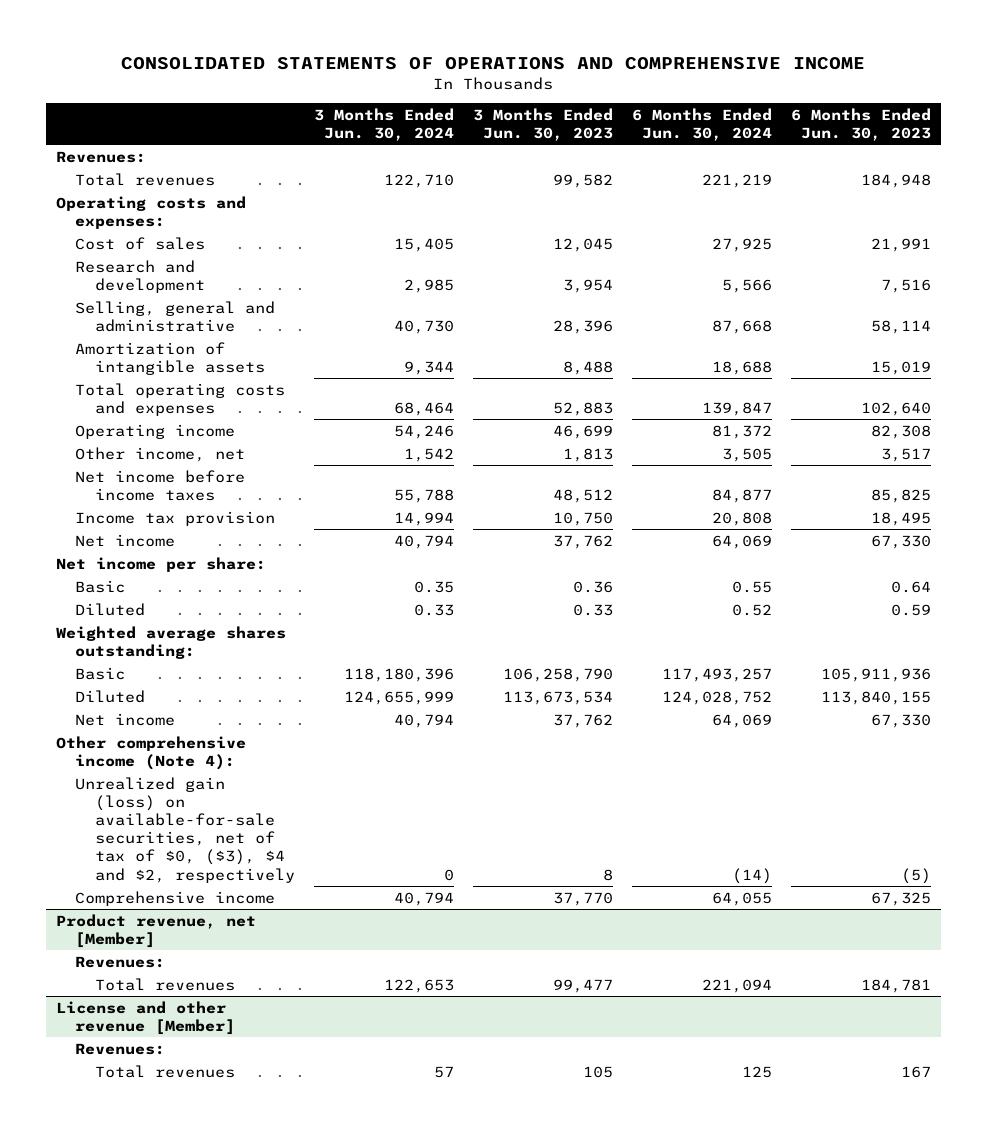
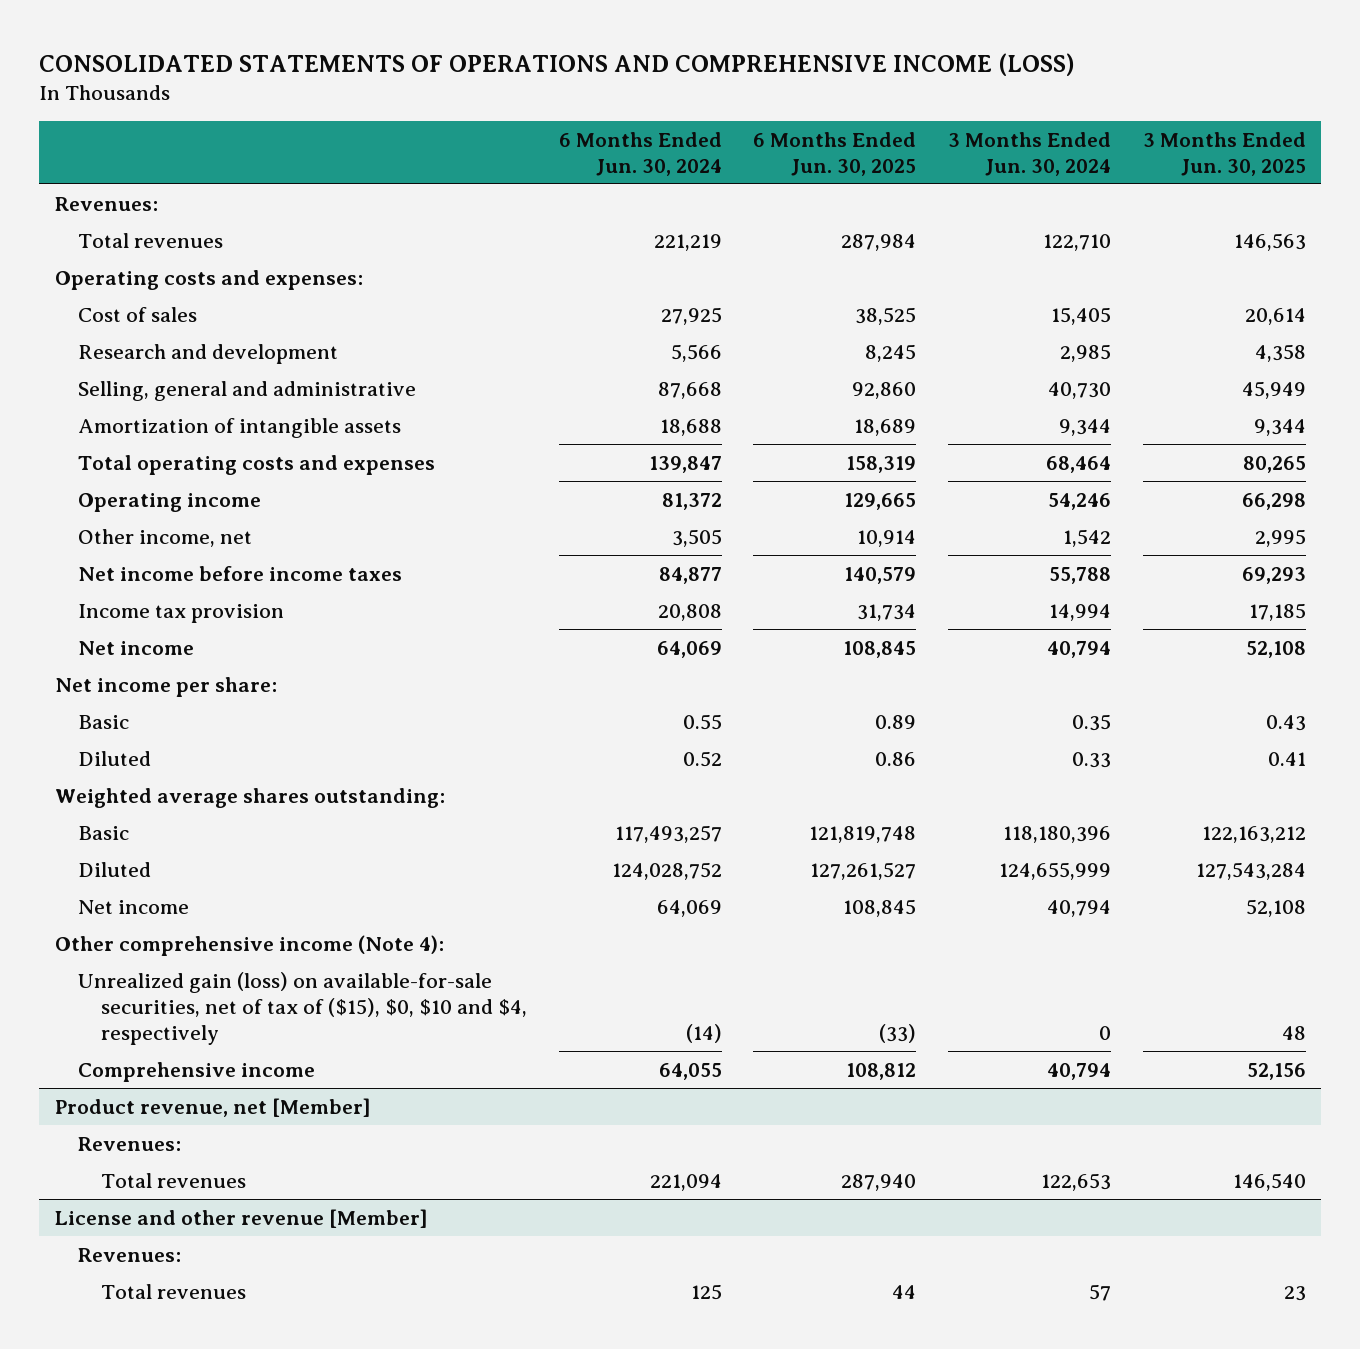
[121,56,866,70] CONSOLIDATED STATEMENTS OF OPERATIONS AND COMPREHENSIVE INCOME -> [38,52,1075,76] CONSOLIDATED STATEMENTS OF OPERATIONS AND COMPREHENSIVE INCOME (LOSS)
[473,107,614,141] 3 Months Ended Jun. 30, 2023 -> none
[791,107,932,141] 6 Months Ended Jun. 30, 2023 -> none
none -> [753,131,917,176] 6 Months Ended Jun. 30, 2025
none -> [1142,131,1306,176] 3 Months Ended Jun. 30, 2025
[75,776,296,883] Unrealized gain (loss) on available-for-sale securities, net of tax of $0, ($3), $4 and $2, respectively -> [78,971,528,1045] Unrealized gain (loss) on available-for-sale securities, net of tax of ($15), $0, $10 and $4, respectively

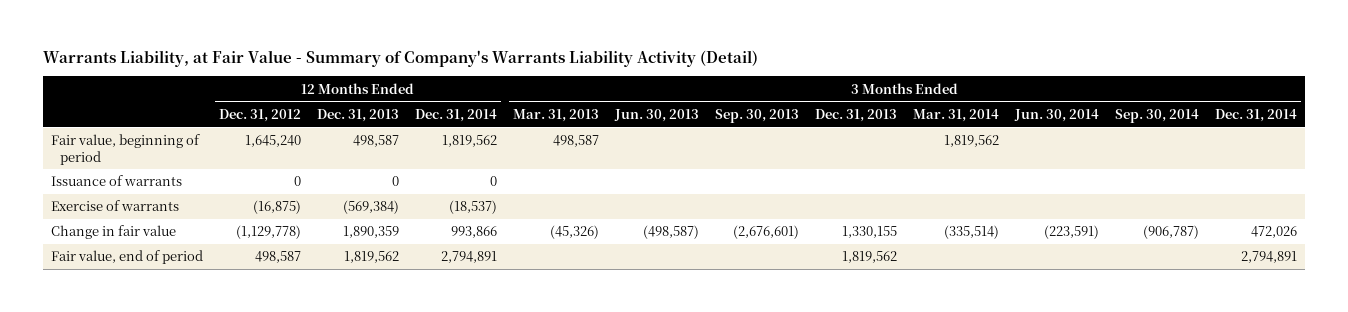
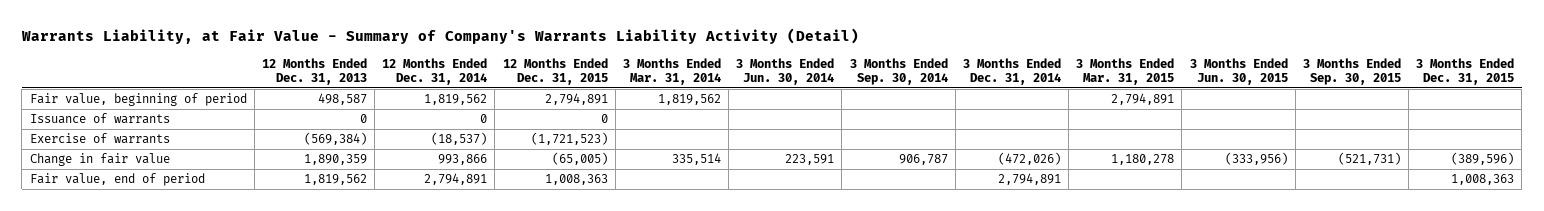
[218,109,301,123] Dec. 31, 2012 -> none
[512,109,599,123] Mar. 31, 2013 -> none
[613,109,699,123] Jun. 30, 2013 -> none
[714,109,799,124] Sep. 30, 2013 -> none
[814,109,897,123] Dec. 31, 2013 -> none
none -> [502,57,608,85] 12 Months Ended Dec. 31, 2015
none -> [1076,57,1175,85] 3 Months Ended Mar. 31, 2015
none -> [1189,57,1288,85] 3 Months Ended Jun. 30, 2015
none -> [1302,57,1401,85] 3 Months Ended Sep. 30, 2015
none -> [1416,57,1515,85] 3 Months Ended Dec. 31, 2015
[943,225,999,240] (335,514) -> [671,153,721,166] 335,514
[1044,225,1100,240] (223,591) -> [785,154,835,166] 223,591
[1143,225,1200,240] (906,787) -> [898,154,948,166] 906,787
[1251,226,1298,239] 472,026 -> [997,152,1061,166] (472,026)

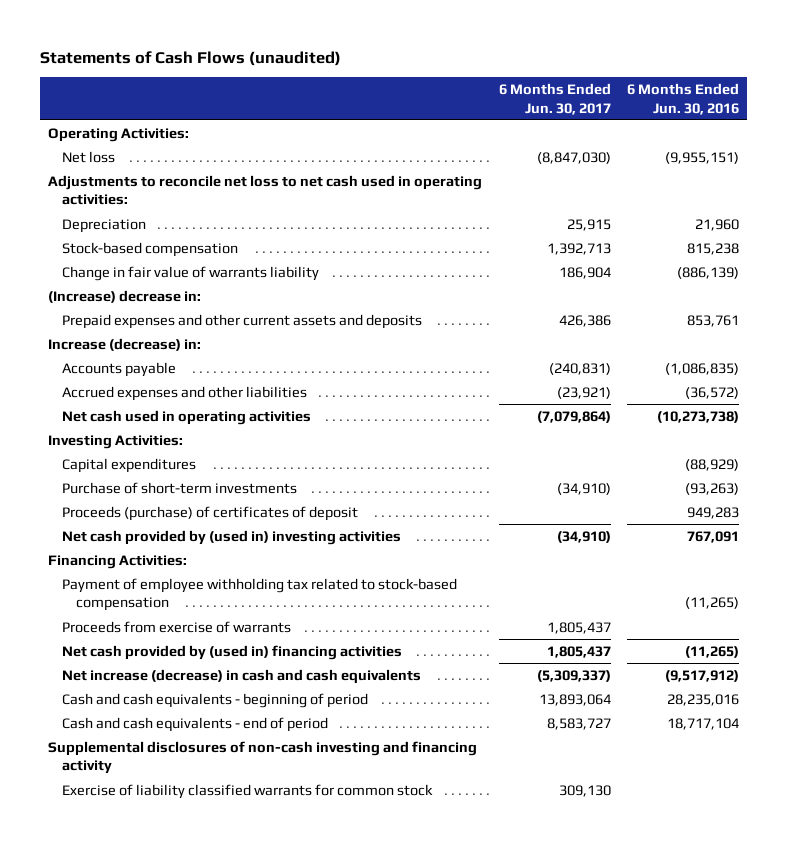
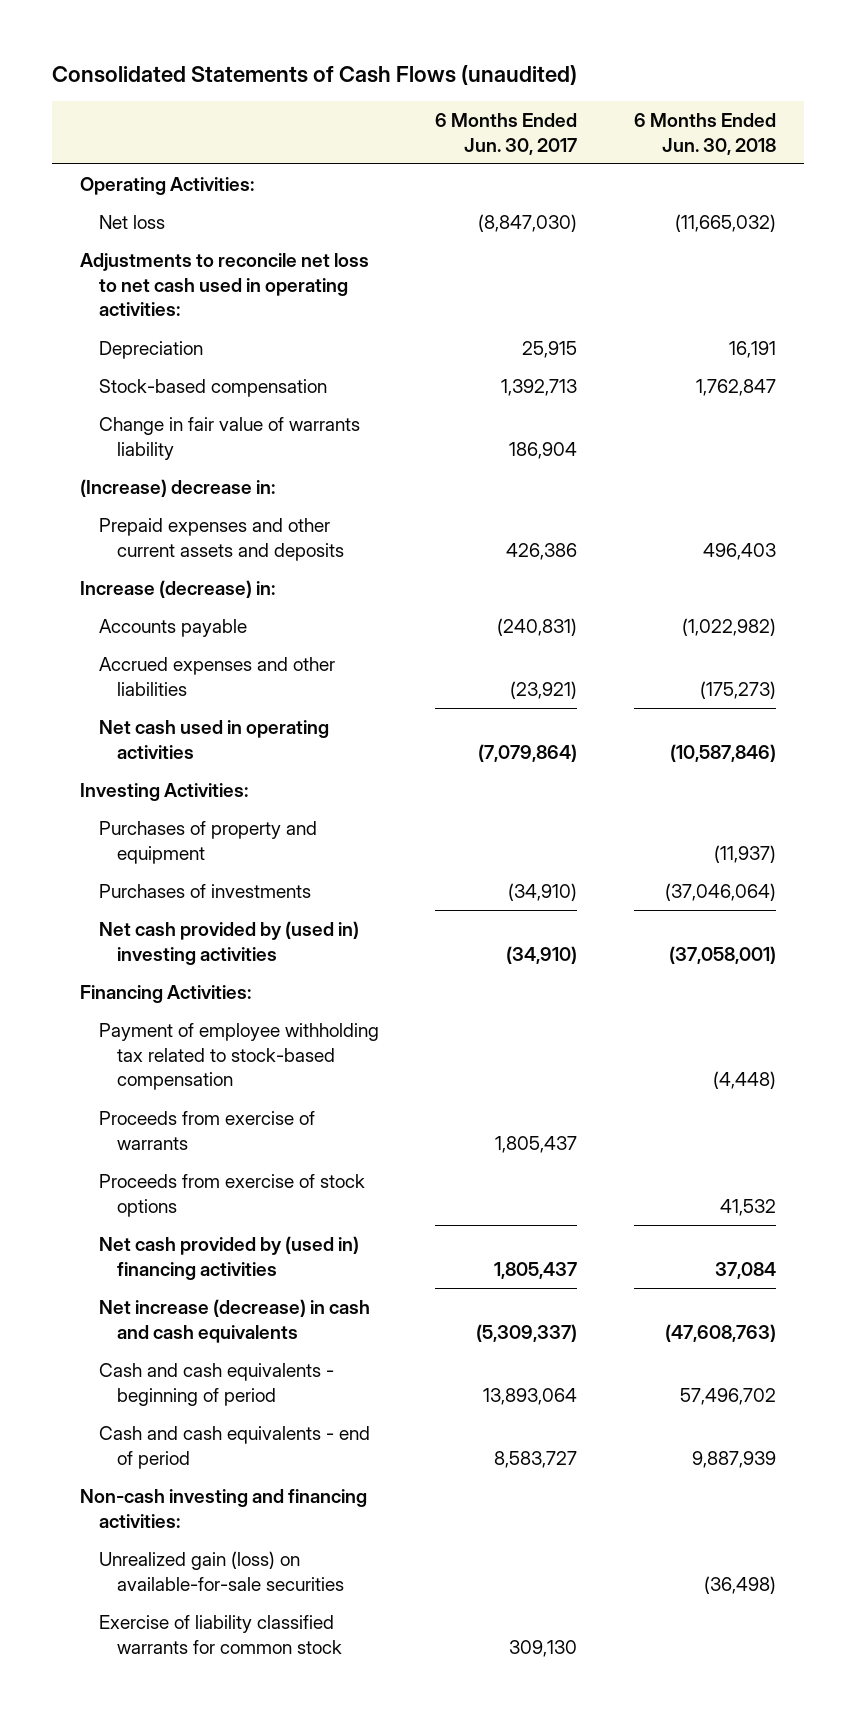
[40,50,342,66] Statements of Cash Flows (unaudited) -> [52,64,578,85] Consolidated Statements of Cash Flows (unaudited)
[626,82,739,115] 6 Months Ended Jun. 30, 2016 -> none
none -> [633,113,776,155] 6 Months Ended Jun. 30, 2018
[62,505,359,521] Proceeds (purchase) of certificates of deposit -> none
[62,457,197,473] Capital expenditures -> [98,821,317,864] Purchases of property and equipment
[62,481,298,494] Purchase of short-term investments -> [98,884,311,899] Purchases of investments
none -> [98,1174,365,1217] Proceeds from exercise of stock options
[48,740,478,775] Supplemental disclosures of non-cash investing and financing activity -> [80,1489,368,1528] Non-cash investing and financing activities:
none -> [98,1551,344,1591] Unrealized gain (loss) on available-for-sale securities

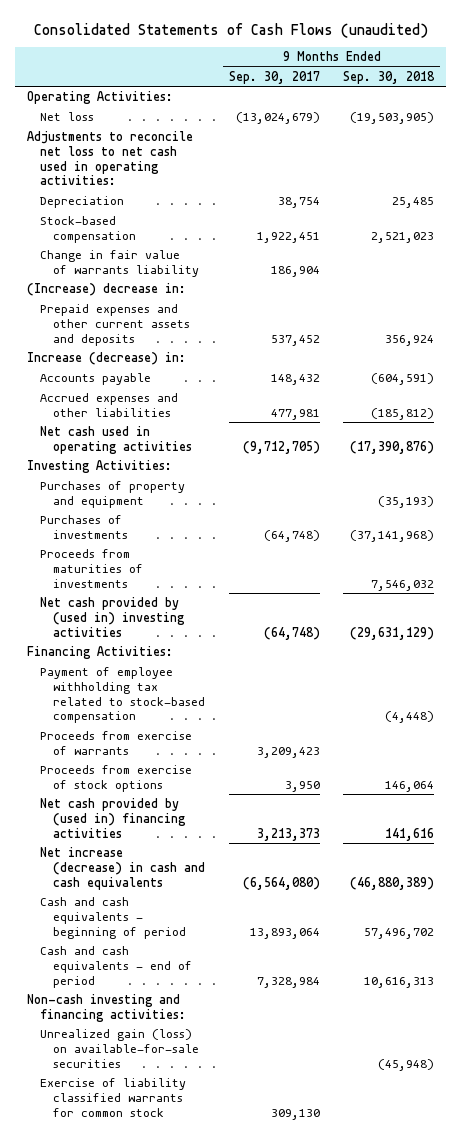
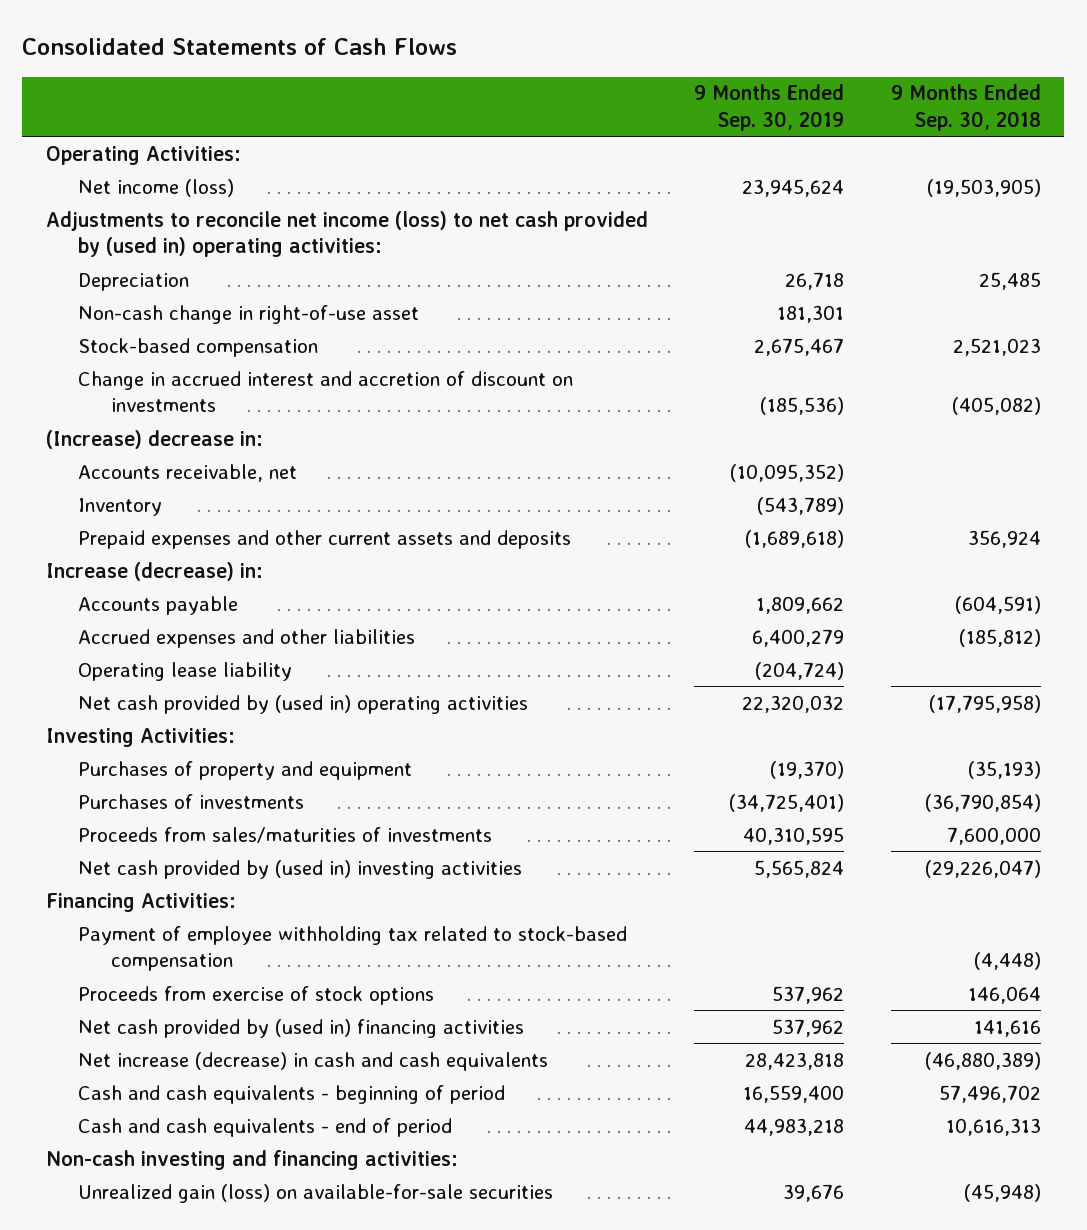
[33,22,428,38] Consolidated Statements of Cash Flows (unaudited) -> [22,38,458,56] Consolidated Statements of Cash Flows
[228,70,320,84] Sep. 30, 2017 -> none
none -> [694,84,845,132] 9 Months Ended Sep. 30, 2019
[39,112,94,122] Net loss -> [78,178,235,197] Net income (loss)
[26,131,193,186] Adjustments to reconcile net loss to net cash used in operating activities: -> [45,210,648,258] Adjustments to reconcile net income (loss) to net cash provided by (used in) operating activities:
none -> [78,304,420,324] Non-cash change in right-of-use asset
[39,250,199,277] Change in fair value of warrants liability -> none
none -> [78,370,574,413] Change in accrued interest and accretion of discount on investments
none -> [78,463,298,482] Accounts receivable, net
none -> [78,497,163,516] Inventory
none -> [78,661,293,681] Operating lease liability
[39,426,192,454] Net cash used in operating activities -> [78,694,529,714] Net cash provided by (used in) operating activities
[350,440,435,454] (17,390,876) -> [928,694,1041,713] (17,795,958)
[350,529,435,542] (37,141,968) -> [924,793,1041,812] (36,790,854)
[39,549,143,588] Proceeds from maturities of investments -> [78,826,493,843] Proceeds from sales/maturities of investments
[371,579,435,591] 7,546,032 -> [946,826,1041,845] 7,600,000
[350,626,435,640] (29,631,129) -> [924,859,1041,878] (29,226,047)
[39,731,192,755] Proceeds from exercise of warrants -> none
[39,1078,186,1117] Exercise of liability classified warrants for common stock -> none

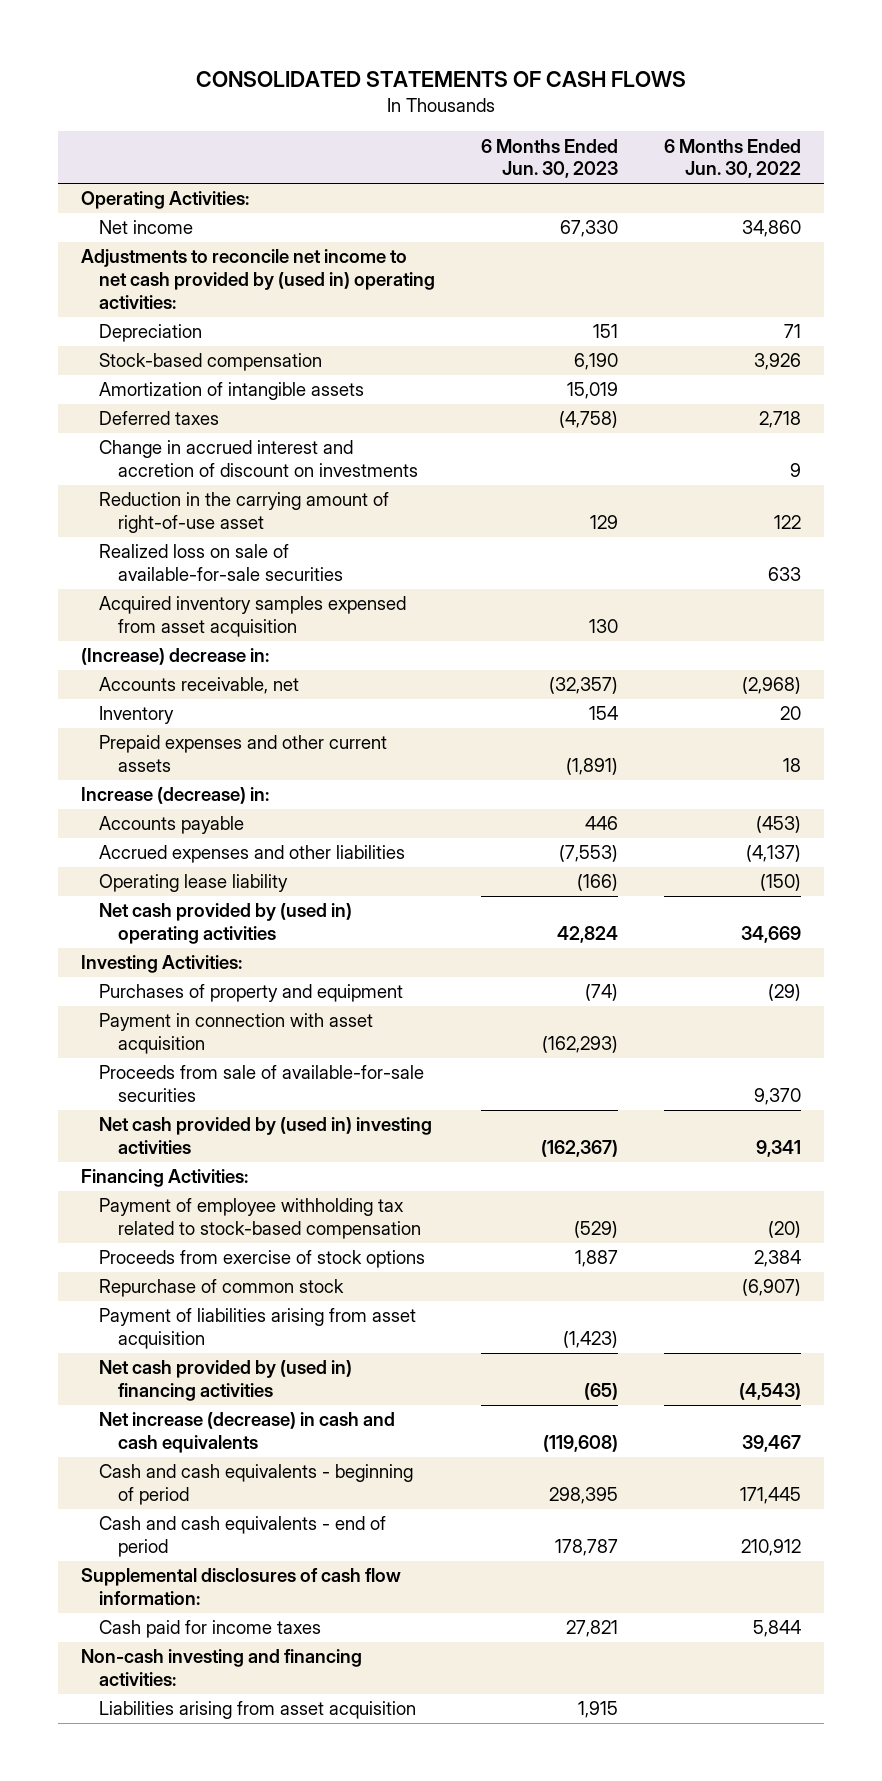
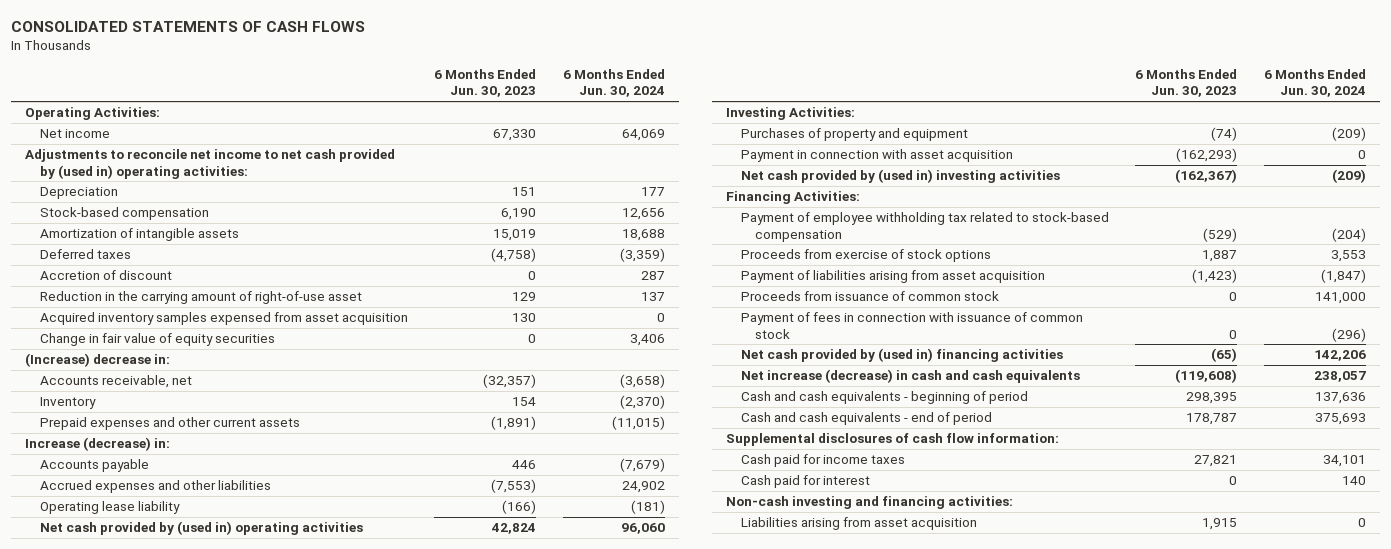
[663,138,801,179] 6 Months Ended Jun. 30, 2022 -> none
none -> [563,69,666,98] 6 Months Ended Jun. 30, 2024
[99,440,418,478] Change in accrued interest and accretion of discount on investments -> none
none -> [39,270,172,281] Accretion of discount
[99,544,343,582] Realized loss on sale of available-for-sale securities -> none
none -> [39,333,275,347] Change in fair value of equity securities
[99,1065,425,1103] Proceeds from sale of available-for-sale securities -> none
[99,1279,345,1298] Repurchase of common stock -> none
none -> [740,291,999,302] Proceeds from issuance of common stock
none -> [740,312,1083,339] Payment of fees in connection with issuance of common stock
none -> [740,475,870,489] Cash paid for interest

